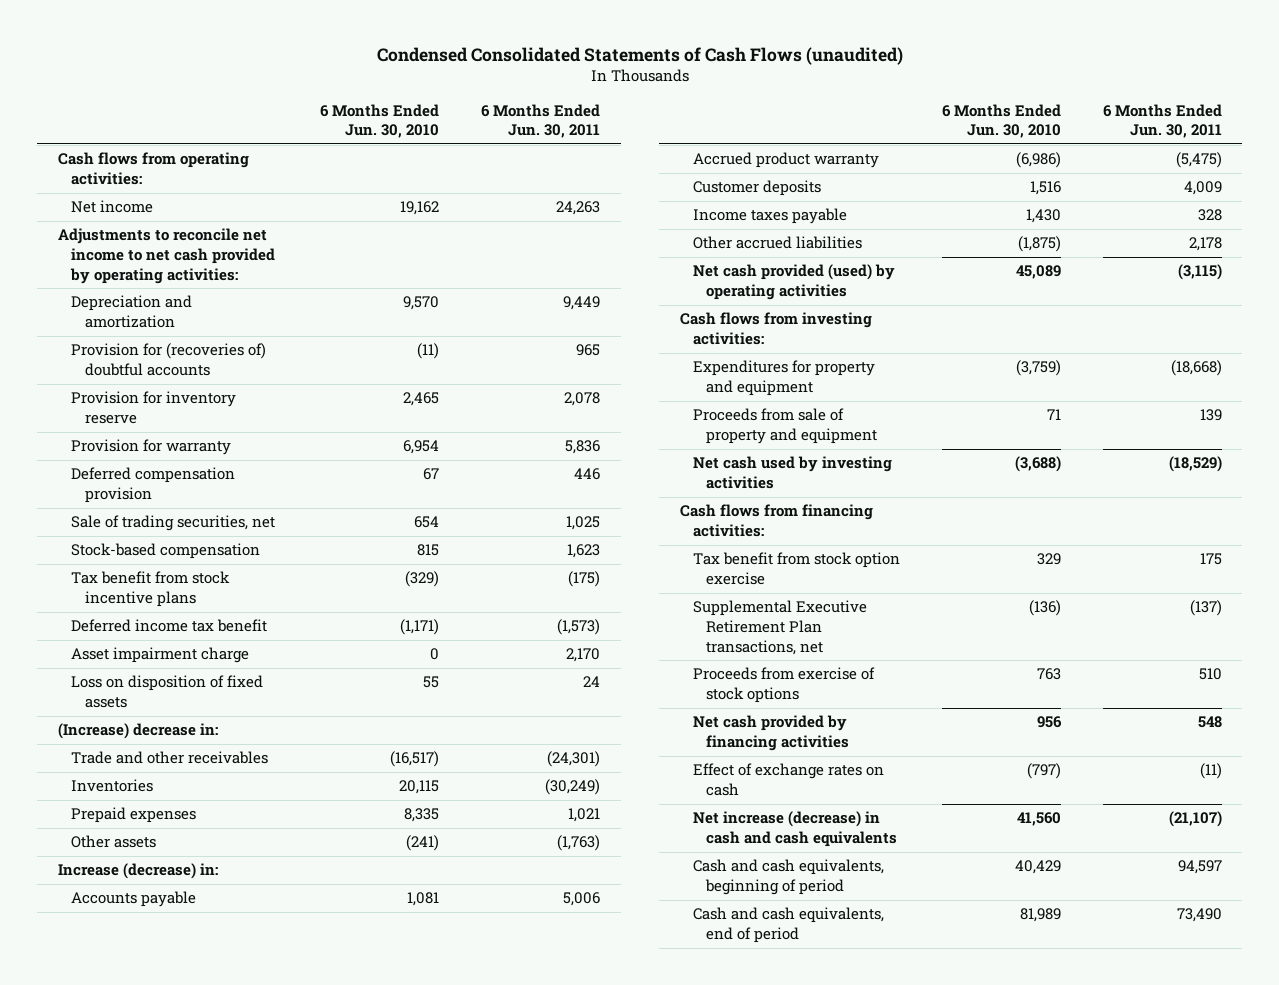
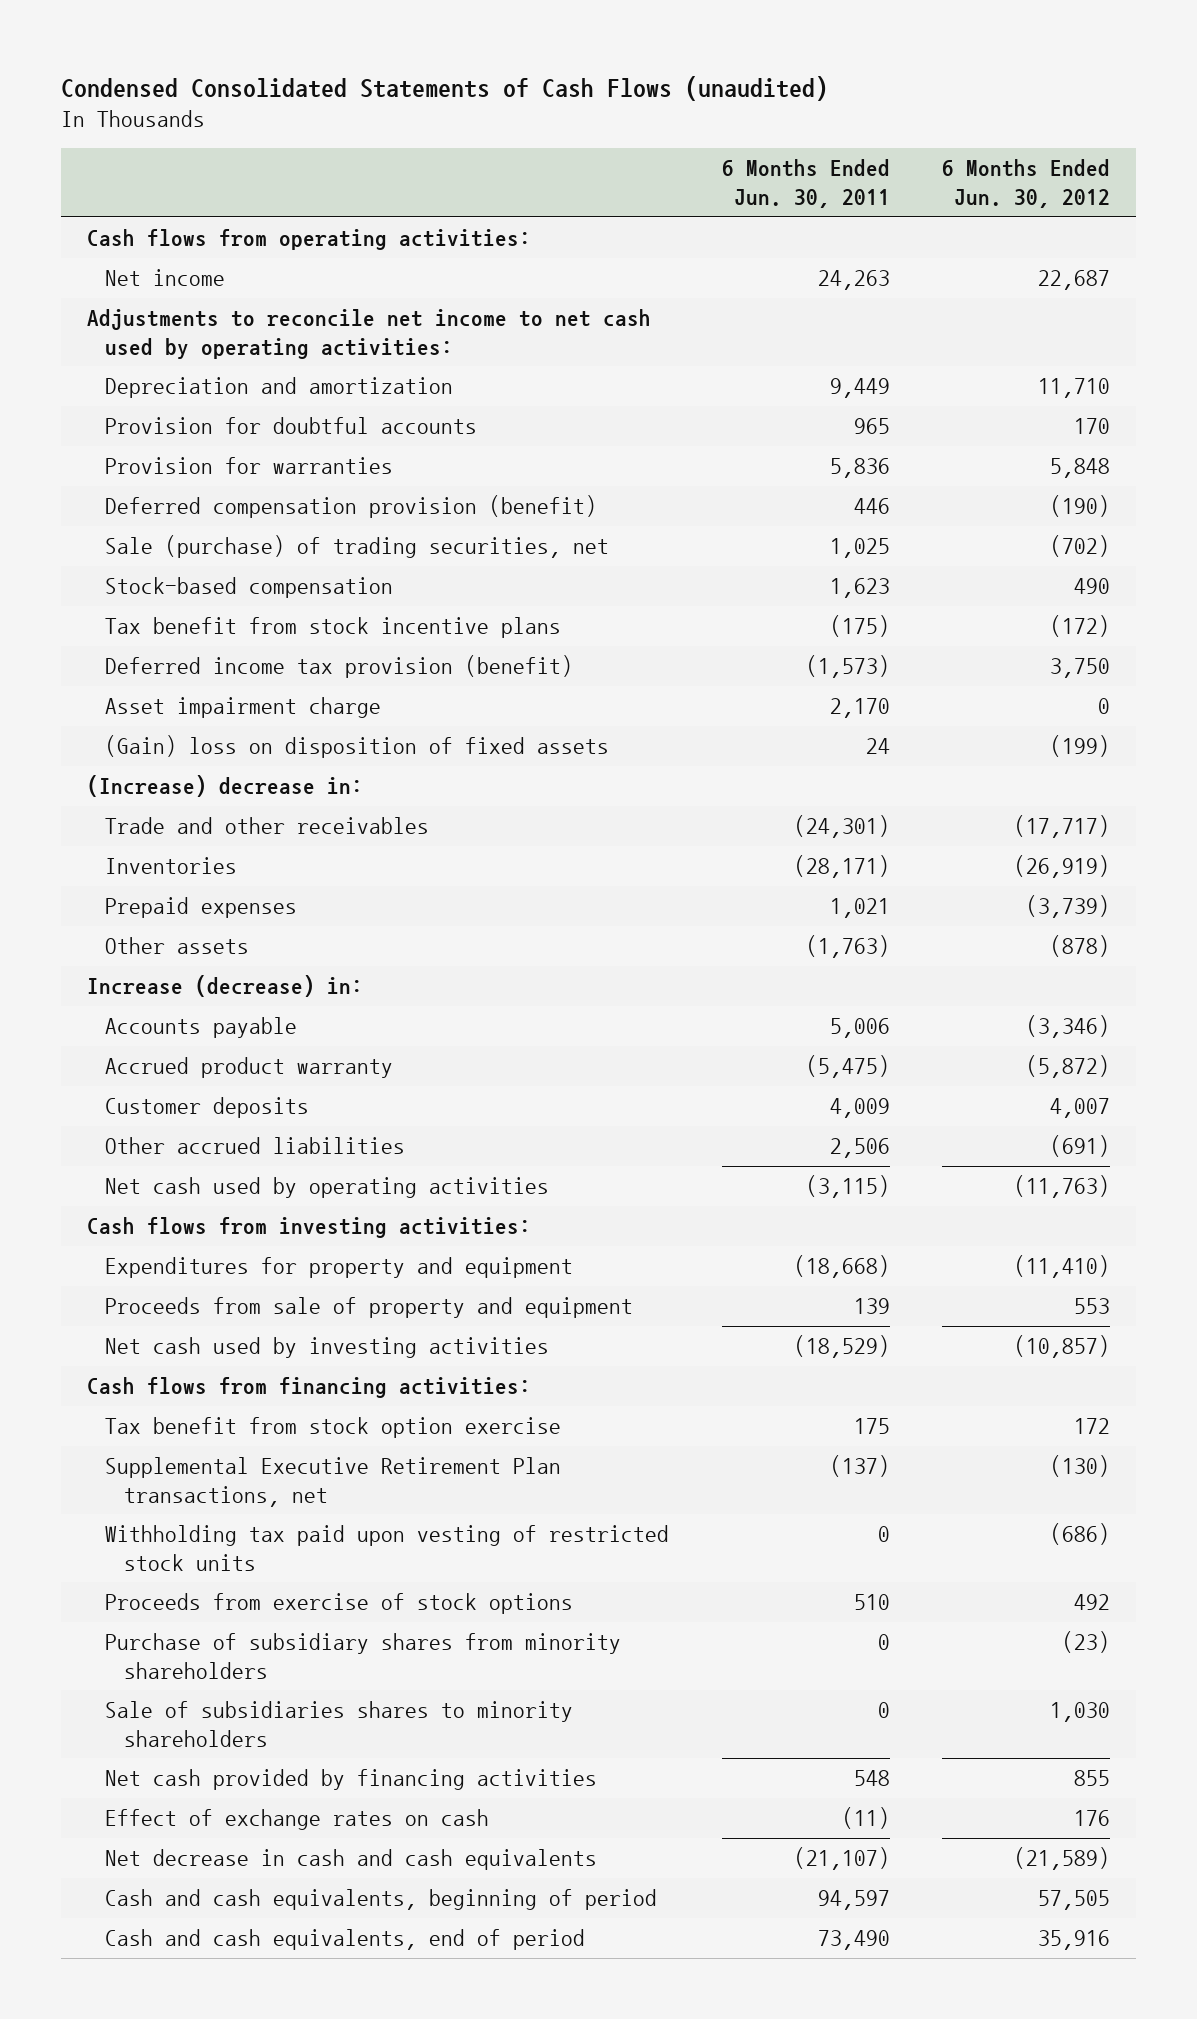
[320,103,440,139] 6 Months Ended Jun. 30, 2010 -> none
none -> [941,159,1110,209] 6 Months Ended Jun. 30, 2012
[57,228,276,284] Adjustments to reconcile net income to net cash provided by operating activities: -> [87,308,652,359] Adjustments to reconcile net income to net cash used by operating activities:
[71,391,237,425] Provision for inventory reserve -> none
[71,343,267,377] Provision for (recoveries of) doubtful accounts -> [105,416,478,434] Provision for doubtful accounts
[71,439,232,456] Provision for warranty -> [105,456,394,474] Provision for warranties
[71,467,236,504] Deferred compensation provision -> [105,494,598,518] Deferred compensation provision (benefit)
[71,515,276,532] Sale of trading securities, net -> [105,534,610,558] Sale (purchase) of trading securities, net
[71,619,268,633] Deferred income tax benefit -> [105,654,574,678] Deferred income tax provision (benefit)
[71,675,264,709] Loss on disposition of fixed assets -> [105,734,610,758] (Gain) loss on disposition of fixed assets
[544,779,600,796] (30,249) -> [793,854,890,878] (28,171)
[693,208,848,225] Income taxes payable -> none
[1188,237,1222,252] 2,178 -> [829,1137,890,1158] 2,506
[693,264,896,301] Net cash provided (used) by operating activities -> [105,1176,550,1198] Net cash used by operating activities
none -> [105,1524,670,1571] Withholding tax paid upon vesting of restricted stock units
none -> [105,1632,622,1679] Purchase of subsidiary shares from minority shareholders
none -> [105,1700,574,1747] Sale of subsidiaries shares to minority shareholders
[693,811,898,848] Net increase (decrease) in cash and cash equivalents -> [105,1848,598,1870] Net decrease in cash and cash equivalents

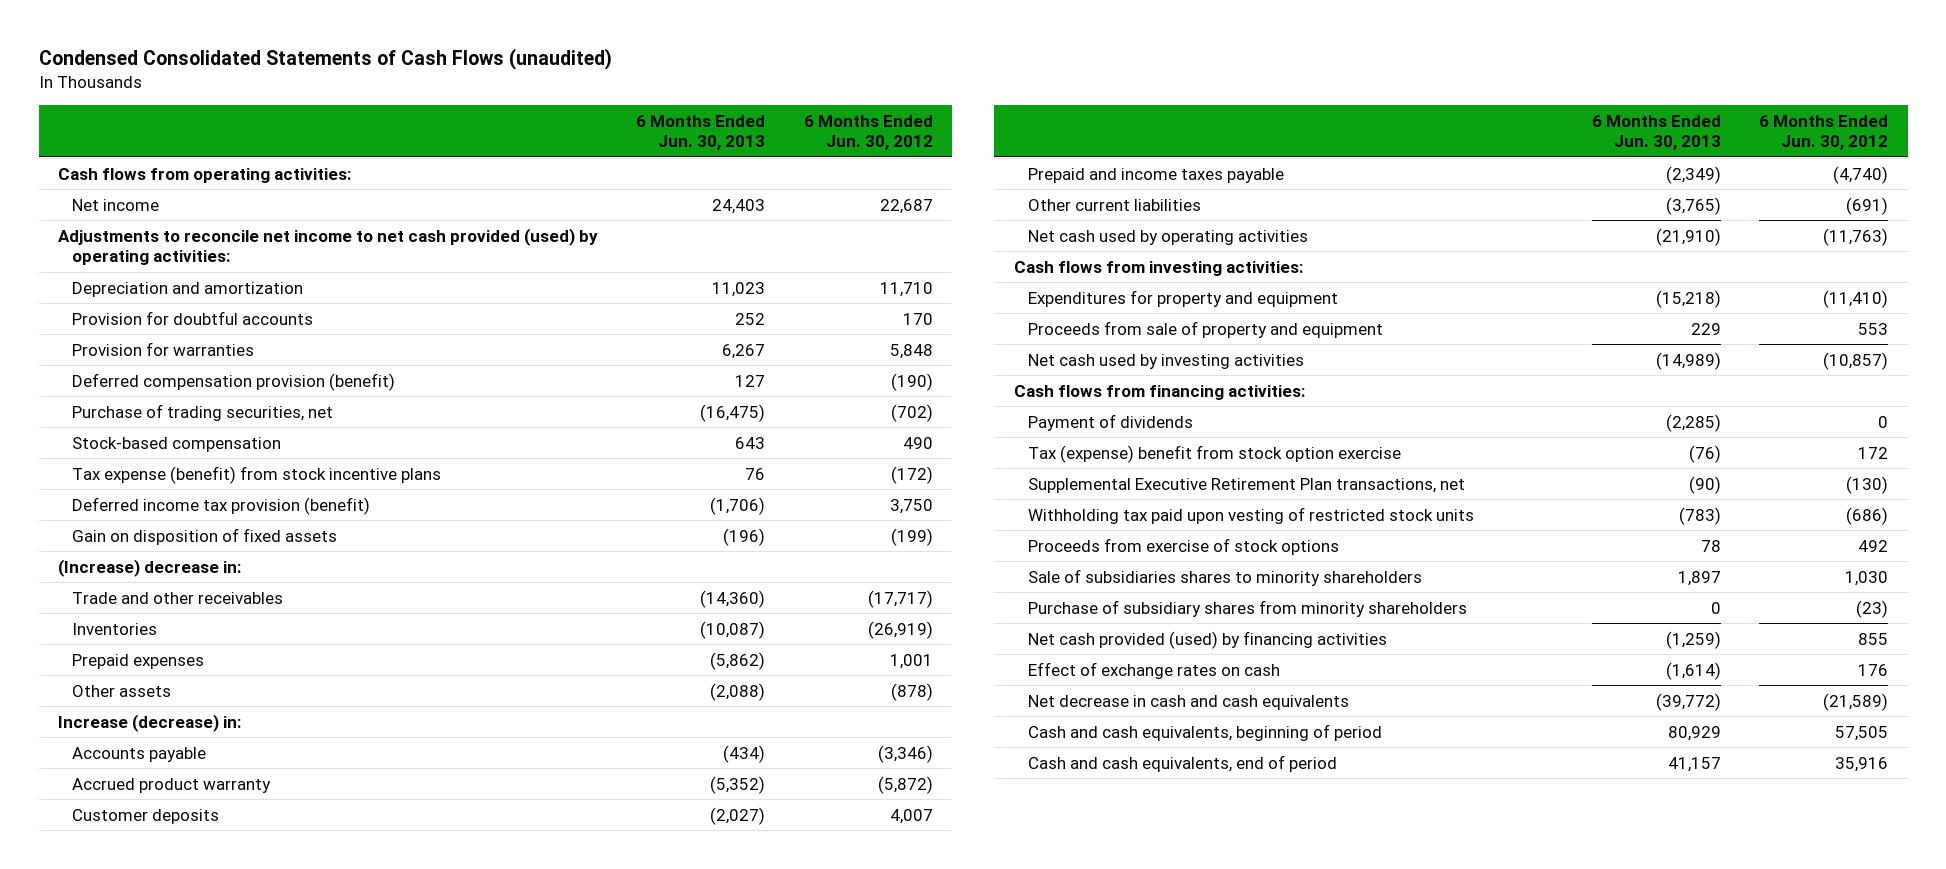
[721,159,890,209] 6 Months Ended Jun. 30, 2011 -> none
none -> [636,114,766,151] 6 Months Ended Jun. 30, 2013
[87,308,652,359] Adjustments to reconcile net income to net cash used by operating activities: -> [57,227,598,266] Adjustments to reconcile net income to net cash provided (used) by operating activities:
[105,534,610,558] Sale (purchase) of trading securities, net -> [72,403,334,421] Purchase of trading securities, net
[105,616,562,638] Tax benefit from stock incentive plans -> [72,465,442,484] Tax expense (benefit) from stock incentive plans
[105,696,382,718] Asset impairment charge -> none
[105,734,610,758] (Gain) loss on disposition of fixed assets -> [72,527,338,545] Gain on disposition of fixed assets
[1025,894,1110,918] (3,739) -> [889,653,933,669] 1,001
none -> [1028,167,1285,183] Prepaid and income taxes payable
[105,1136,406,1154] Other accrued liabilities -> [1028,198,1202,211] Other current liabilities
none -> [1028,413,1194,431] Payment of dividends
[105,1416,562,1438] Tax benefit from stock option exercise -> [1028,444,1402,463] Tax (expense) benefit from stock option exercise
[105,1632,622,1679] Purchase of subsidiary shares from minority shareholders -> [1028,599,1468,617] Purchase of subsidiary shares from minority shareholders
[105,1768,598,1790] Net cash provided by financing activities -> [1028,630,1388,649] Net cash provided (used) by financing activities

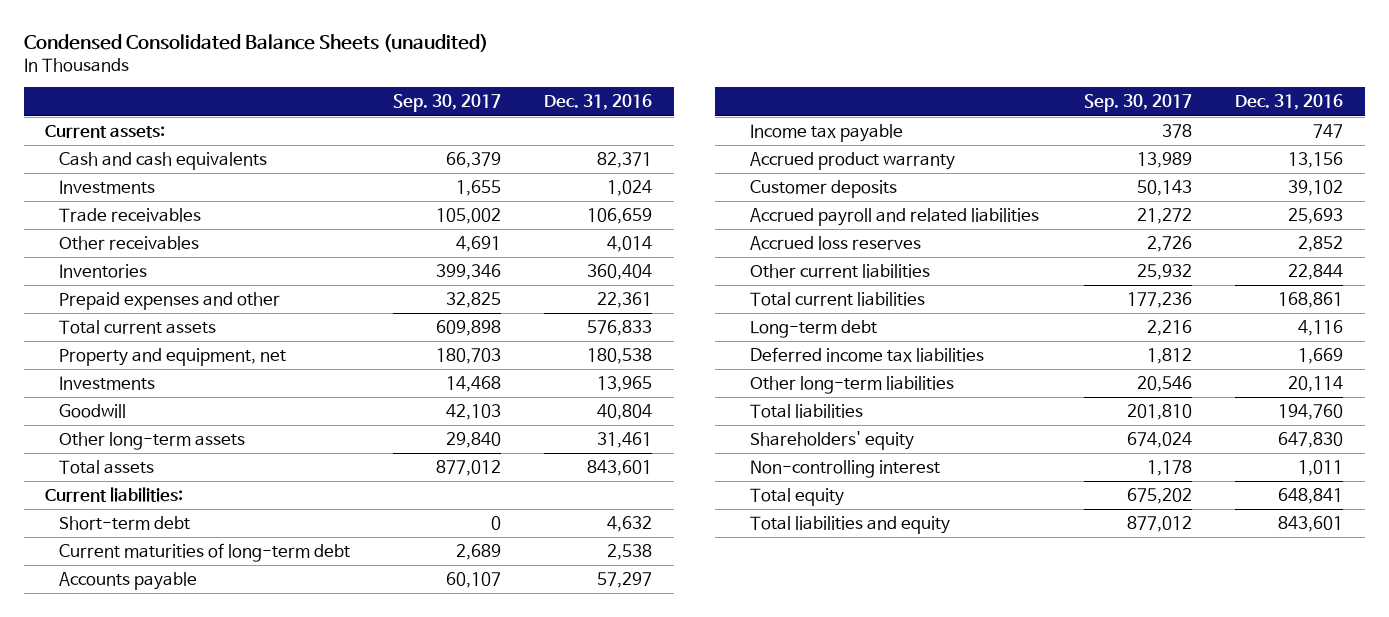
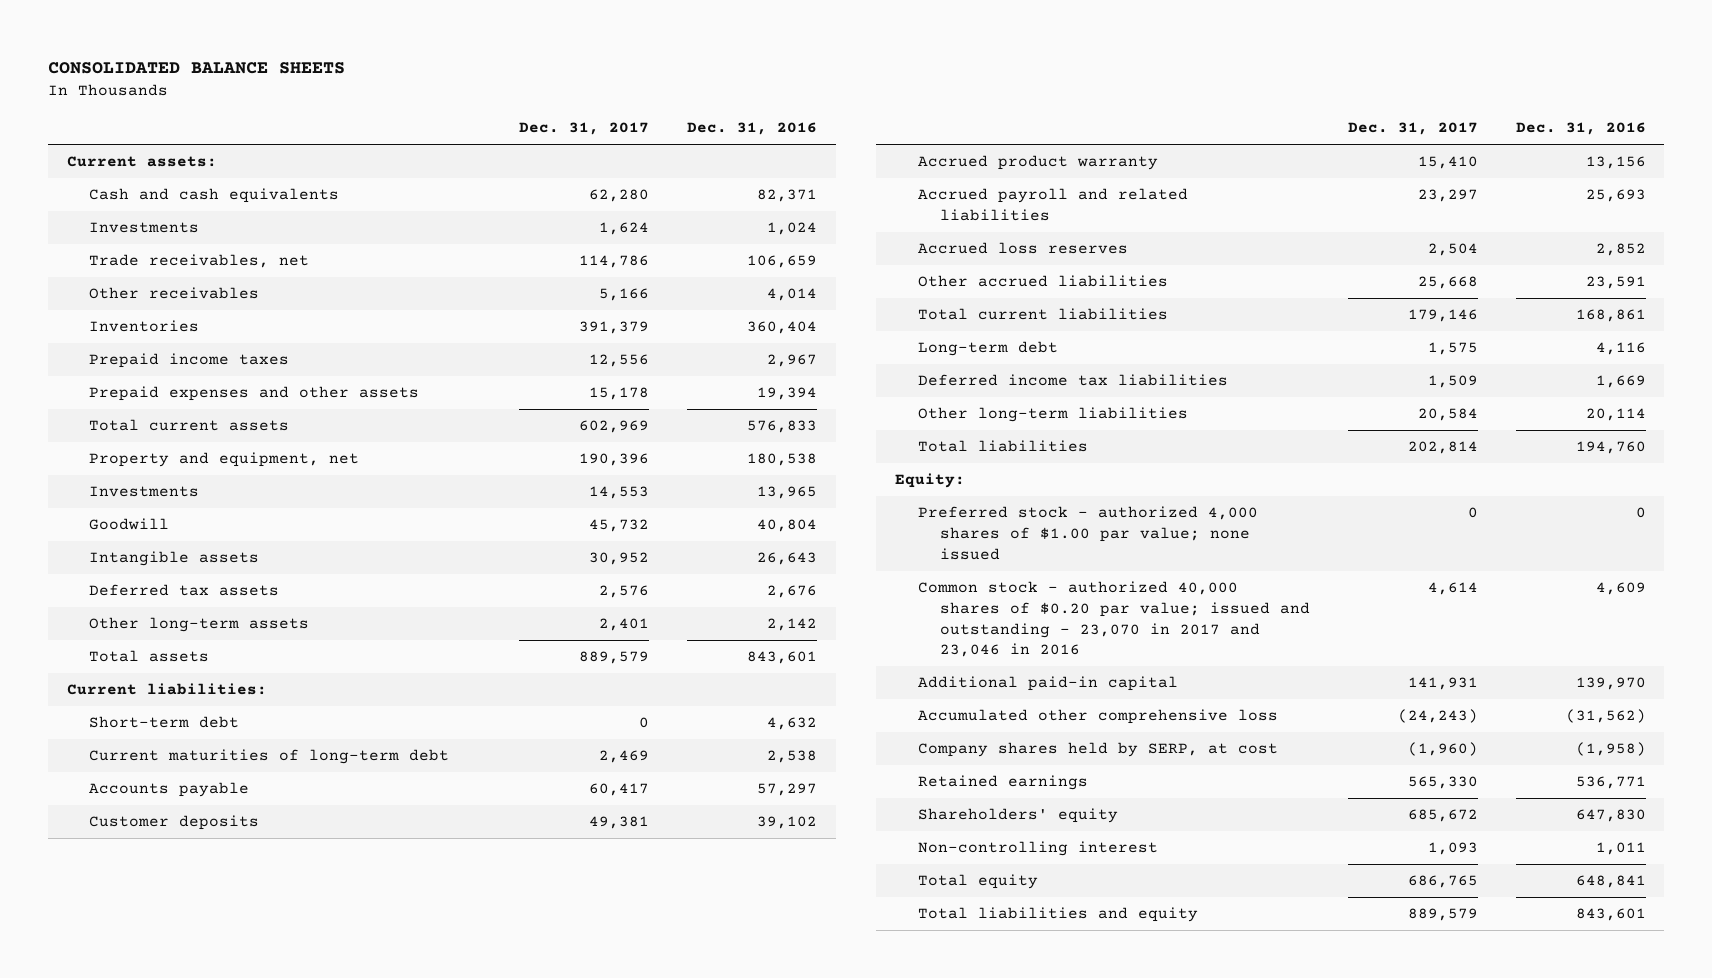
[23,33,488,52] Condensed Consolidated Balance Sheets (unaudited) -> [47,62,345,75] CONSOLIDATED BALANCE SHEETS
[392,94,501,113] Sep. 30, 2017 -> none
none -> [519,122,650,136] Dec. 31, 2017
[58,208,201,223] Trade receivables -> [89,254,310,269] Trade receivables, net
none -> [89,353,290,369] Prepaid income taxes
[58,292,280,311] Prepaid expenses and other -> [89,386,420,402] Prepaid expenses and other assets
[597,292,653,309] 22,361 -> [757,387,818,401] 19,394
none -> [89,551,260,567] Intangible assets
none -> [89,584,280,597] Deferred tax assets
[597,432,653,449] 31,461 -> [767,618,818,632] 2,142
[749,124,903,143] Income tax payable -> none
[749,152,955,171] Accrued product warranty -> [917,155,1158,171] Accrued product warranty
[749,264,930,279] Other current liabilities -> [917,275,1168,288] Other accrued liabilities
[1288,264,1344,281] 22,844 -> [1585,276,1646,290] 23,591
none -> [895,473,966,489] Equity:
none -> [917,506,1258,560] Preferred stock - authorized 4,000 shares of $1.00 par value; none issued
none -> [917,581,1310,658] Common stock - authorized 40,000 shares of $0.20 par value; issued and outstanding - 23,070 in 2017 and 23,046 in 2016
none -> [917,676,1178,692] Additional paid-in capital
none -> [917,709,1278,725] Accumulated other comprehensive loss
none -> [917,742,1278,758] Company shares held by SERP, at cost
none -> [917,775,1088,791] Retained earnings

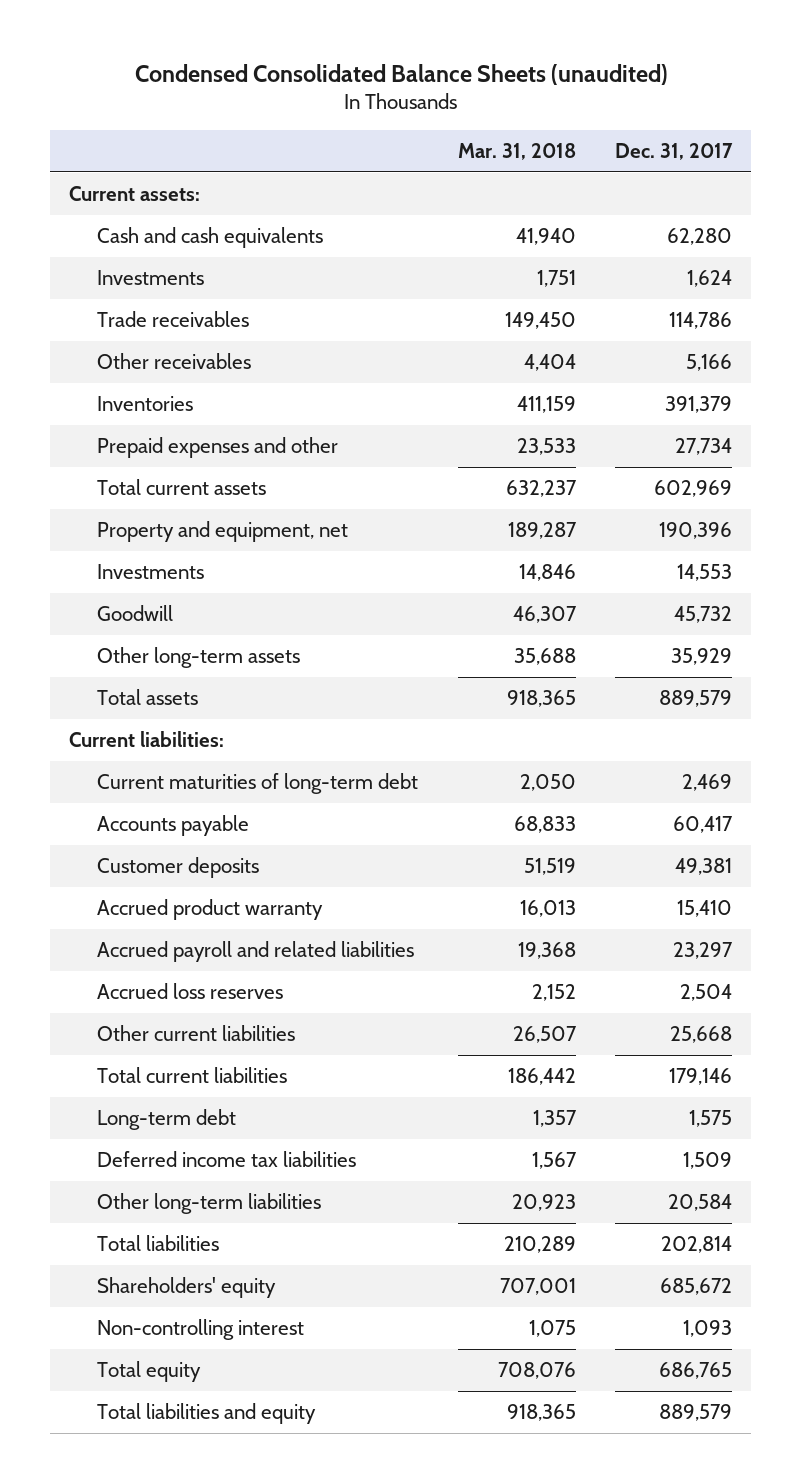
[47,62,345,75] CONSOLIDATED BALANCE SHEETS -> [134,63,668,85] Condensed Consolidated Balance Sheets (unaudited)
[687,122,818,136] Dec. 31, 2016 -> none
none -> [457,142,576,160] Mar. 31, 2018
[89,254,310,269] Trade receivables, net -> [97,311,250,328] Trade receivables
[89,353,290,369] Prepaid income taxes -> none
[89,386,420,402] Prepaid expenses and other assets -> [97,437,339,459] Prepaid expenses and other
[589,387,650,401] 15,178 -> [674,438,732,456] 27,734
[89,551,260,567] Intangible assets -> none
[89,584,280,597] Deferred tax assets -> none
[599,618,650,632] 2,401 -> [670,648,732,666] 35,929
[89,716,240,729] Short-term debt -> none
[917,275,1168,288] Other accrued liabilities -> [97,1025,296,1042] Other current liabilities
[895,473,966,489] Equity: -> none
[917,506,1258,560] Preferred stock - authorized 4,000 shares of $1.00 par value; none issued -> none
[917,581,1310,658] Common stock - authorized 40,000 shares of $0.20 par value; issued and outstanding - 23,070 in 2017 and 23,046 in 2016 -> none
[917,676,1178,692] Additional paid-in capital -> none
[917,709,1278,725] Accumulated other comprehensive loss -> none
[917,742,1278,758] Company shares held by SERP, at cost -> none
[917,775,1088,791] Retained earnings -> none

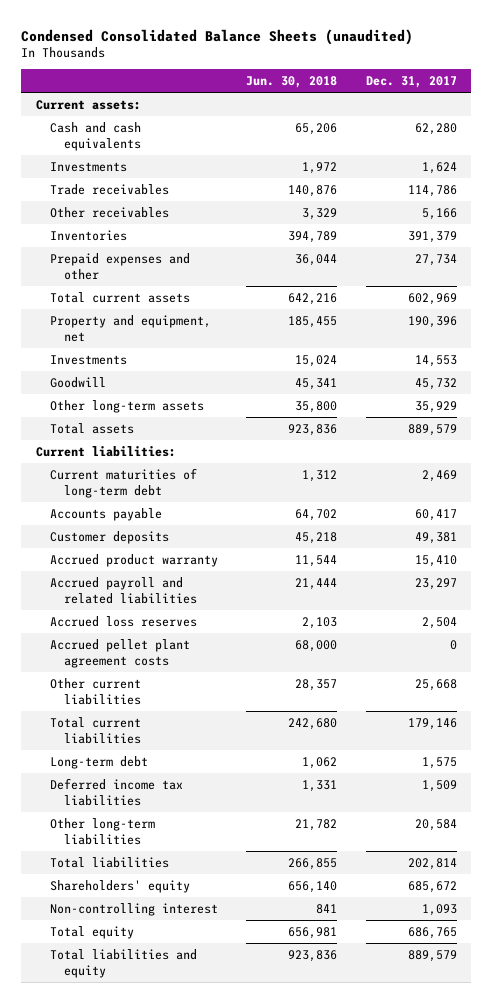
[457,142,576,160] Mar. 31, 2018 -> none
none -> [246,76,338,89] Jun. 30, 2018
none -> [49,638,190,668] Accrued pellet plant agreement costs

